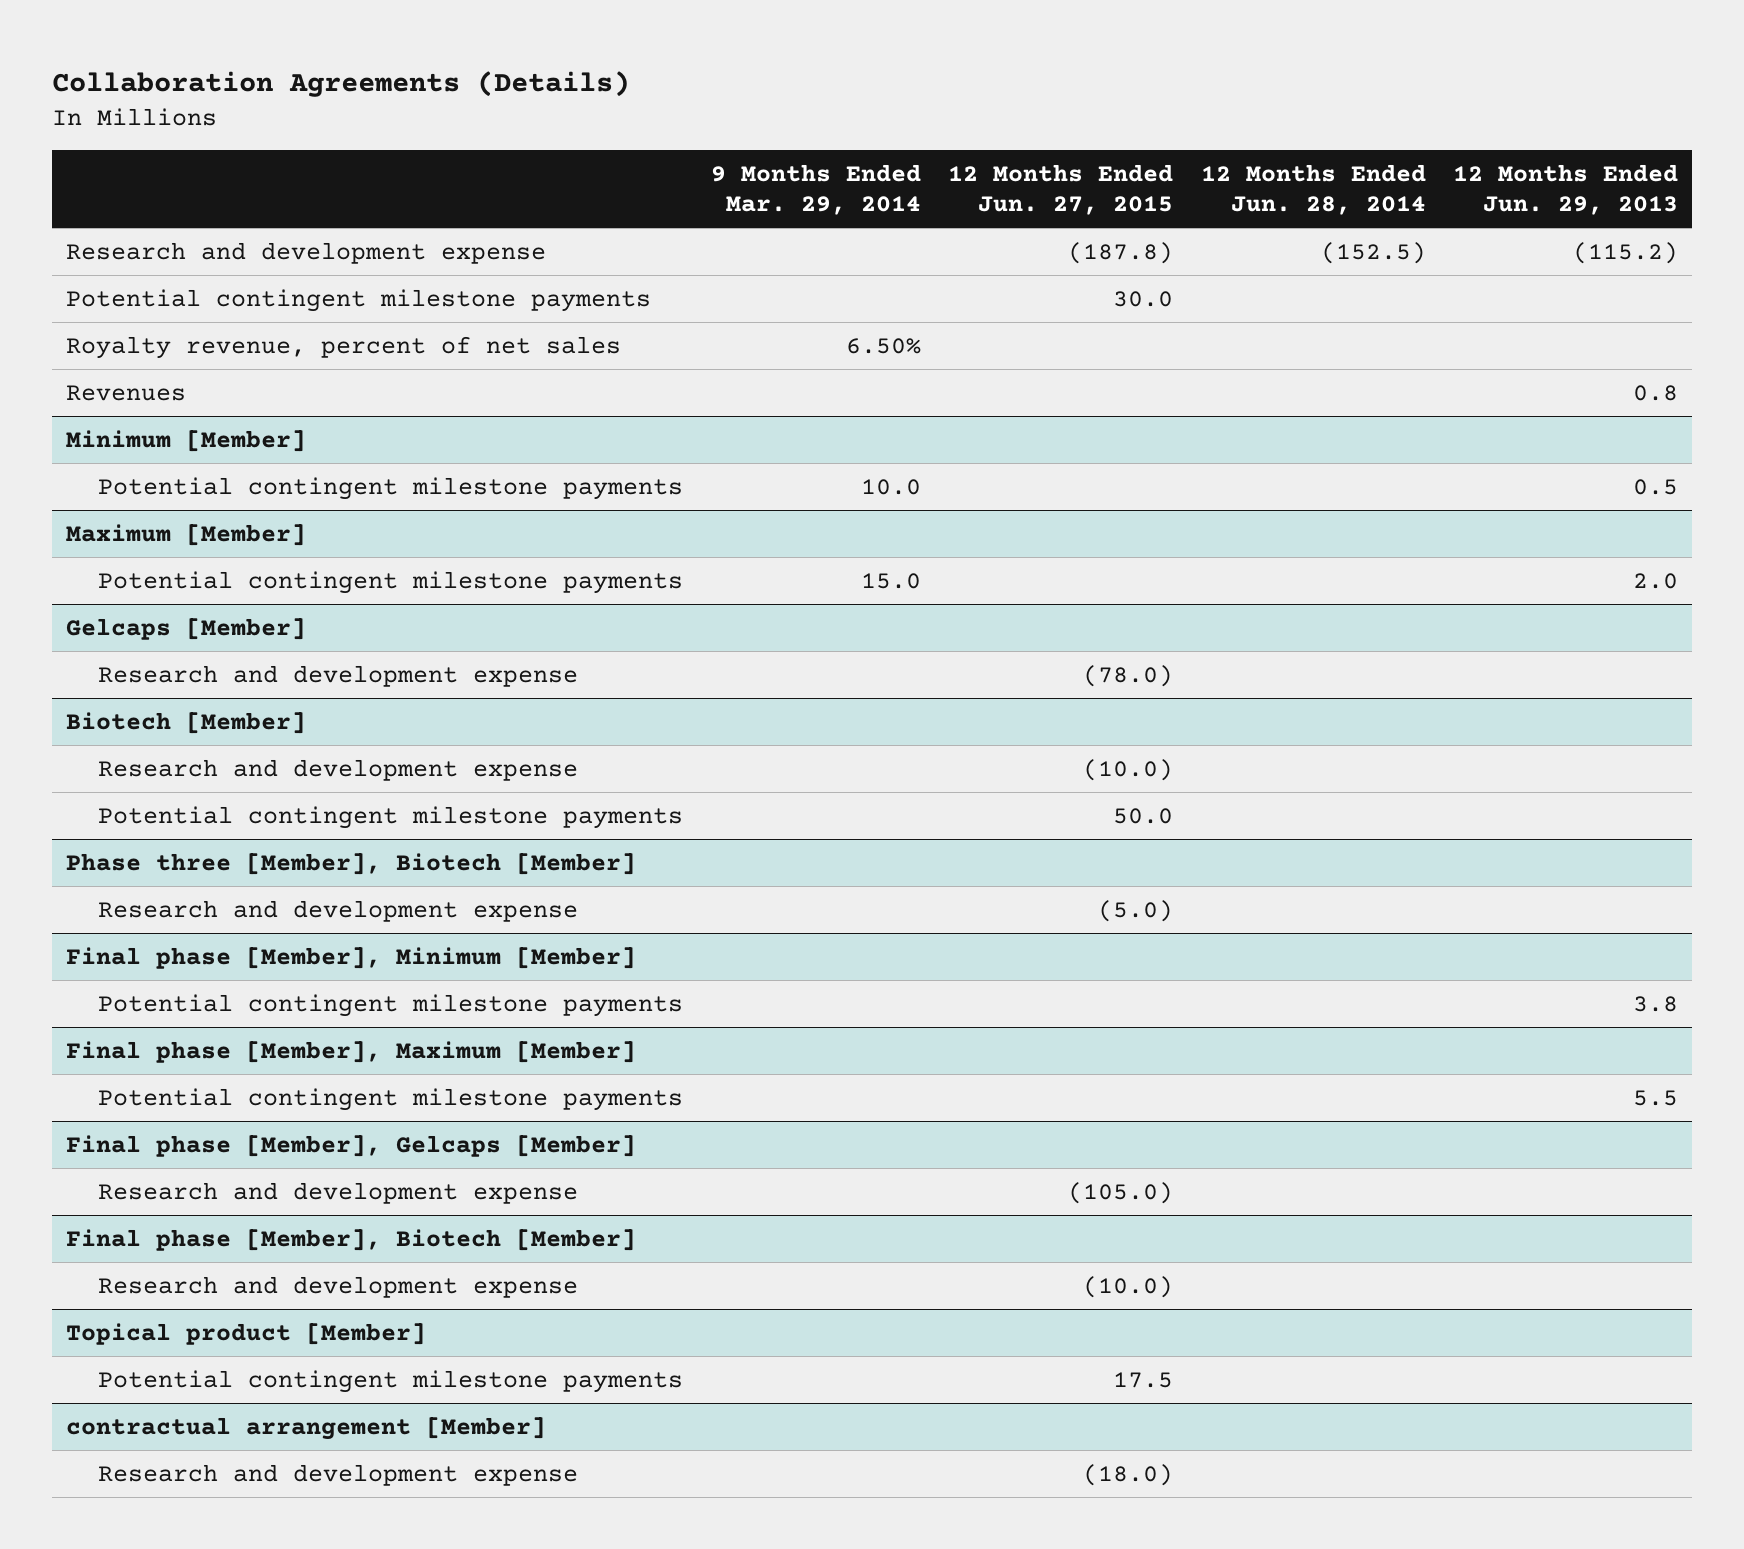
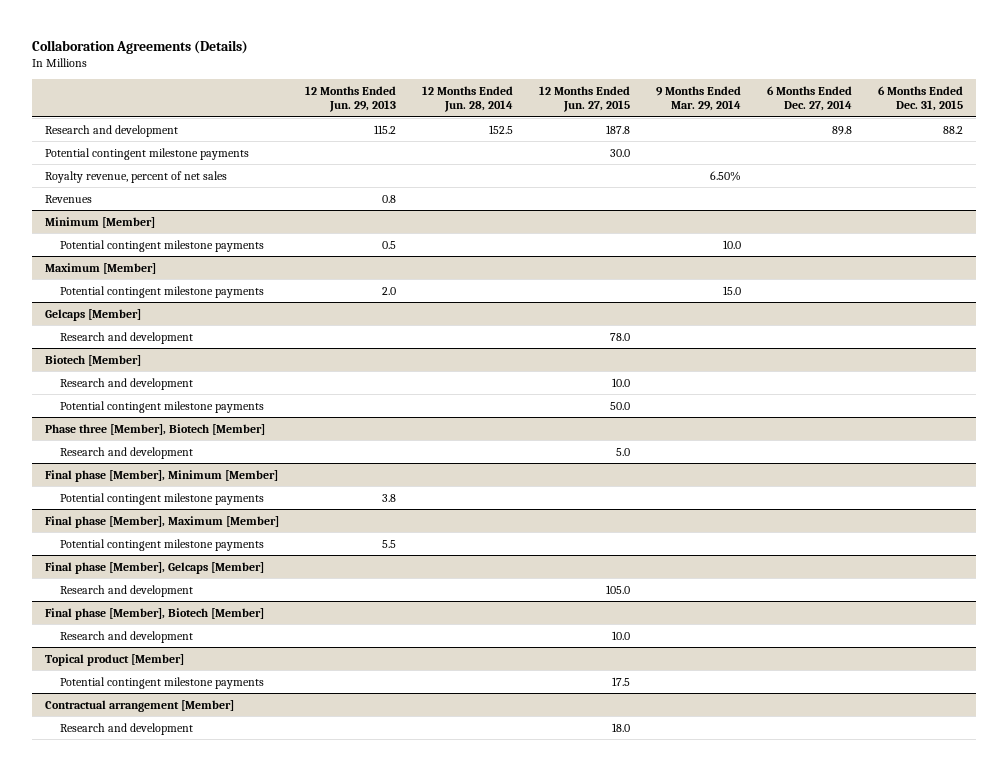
none -> [766,85,852,112] 6 Months Ended Dec. 27, 2014
none -> [877,85,963,112] 6 Months Ended Dec. 31, 2015
[65,241,546,264] Research and development expense -> [45,124,179,137] Research and development
[1068,241,1174,264] (187.8) -> [605,124,630,134] 187.8
[1320,241,1426,264] (152.5) -> [488,124,513,134] 152.5
[1573,241,1679,264] (115.2) -> [374,124,397,134] 115.2
[98,664,579,687] Research and development expense -> [59,331,193,344] Research and development
[1083,664,1174,687] (78.0) -> [609,332,630,341] 78.0
[98,758,579,781] Research and development expense -> [59,377,193,390] Research and development
[1083,758,1174,781] (10.0) -> [611,377,630,387] 10.0
[98,899,579,922] Research and development expense -> [59,446,193,459] Research and development
[1098,899,1174,922] (5.0) -> [615,447,630,456] 5.0
[98,1181,579,1204] Research and development expense -> [59,584,193,597] Research and development
[1068,1181,1174,1204] (105.0) -> [605,584,630,594] 105.0
[98,1275,579,1298] Research and development expense -> [59,630,193,643] Research and development
[1083,1275,1174,1298] (10.0) -> [611,630,630,640] 10.0
[65,1416,546,1440] contractual arrangement [Member] -> [45,699,235,712] Contractual arrangement [Member]
[98,1463,579,1486] Research and development expense -> [59,722,193,735] Research and development
[1083,1463,1174,1486] (18.0) -> [611,722,630,732] 18.0

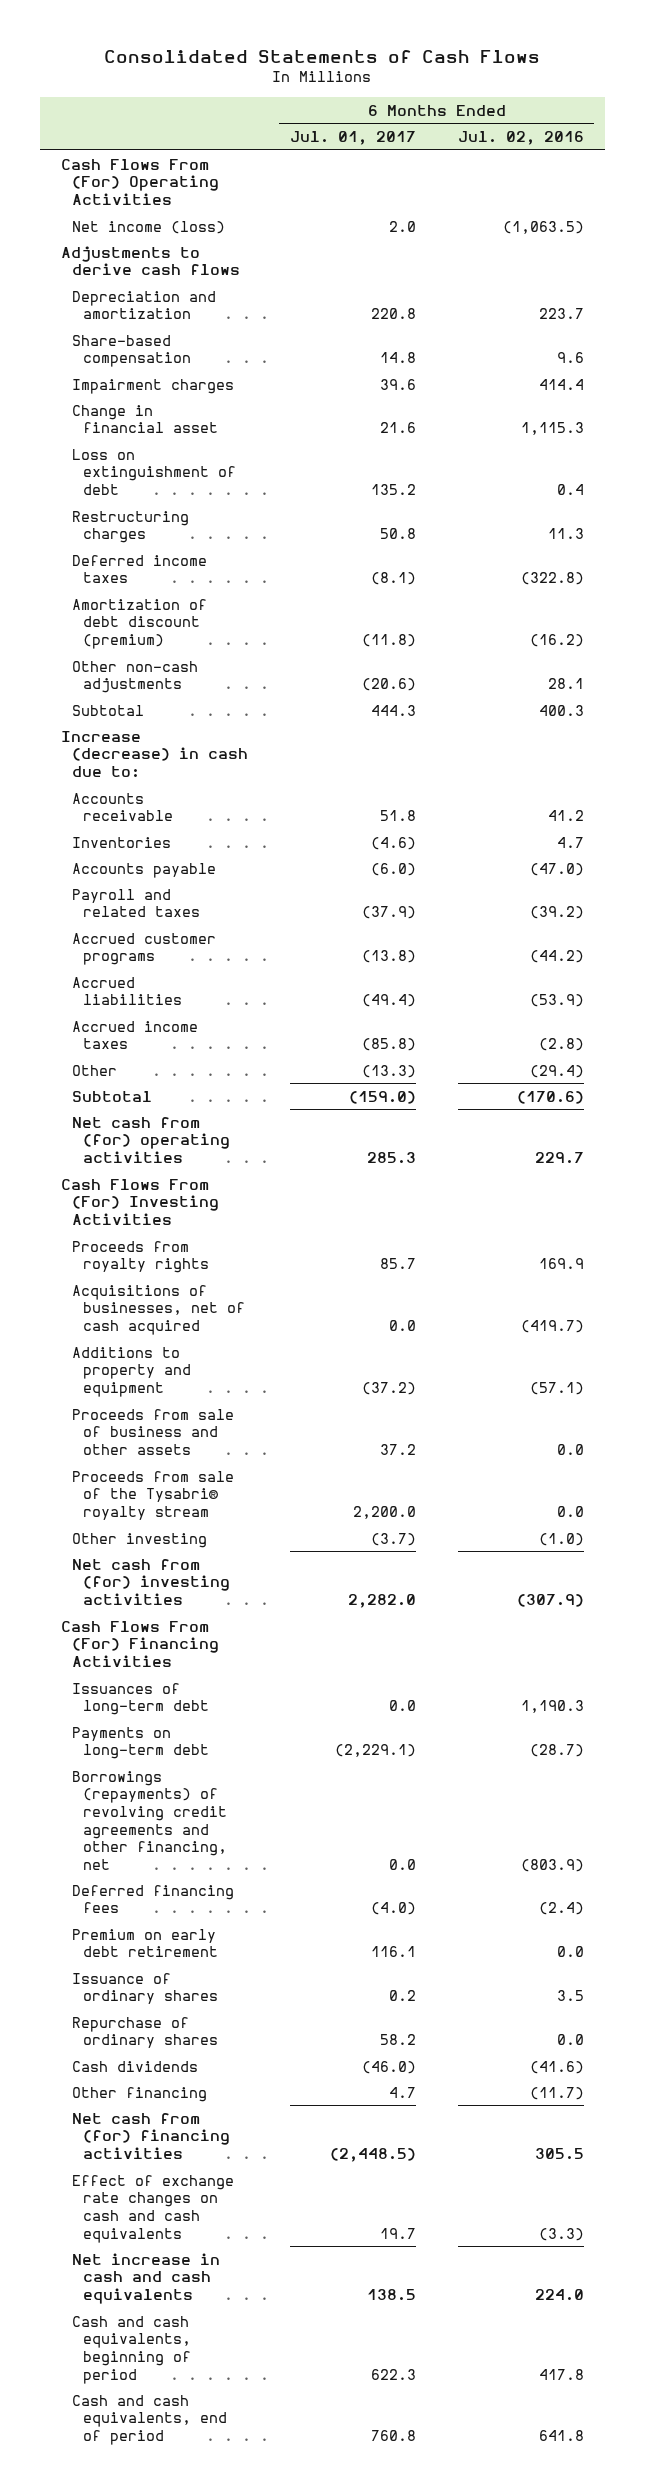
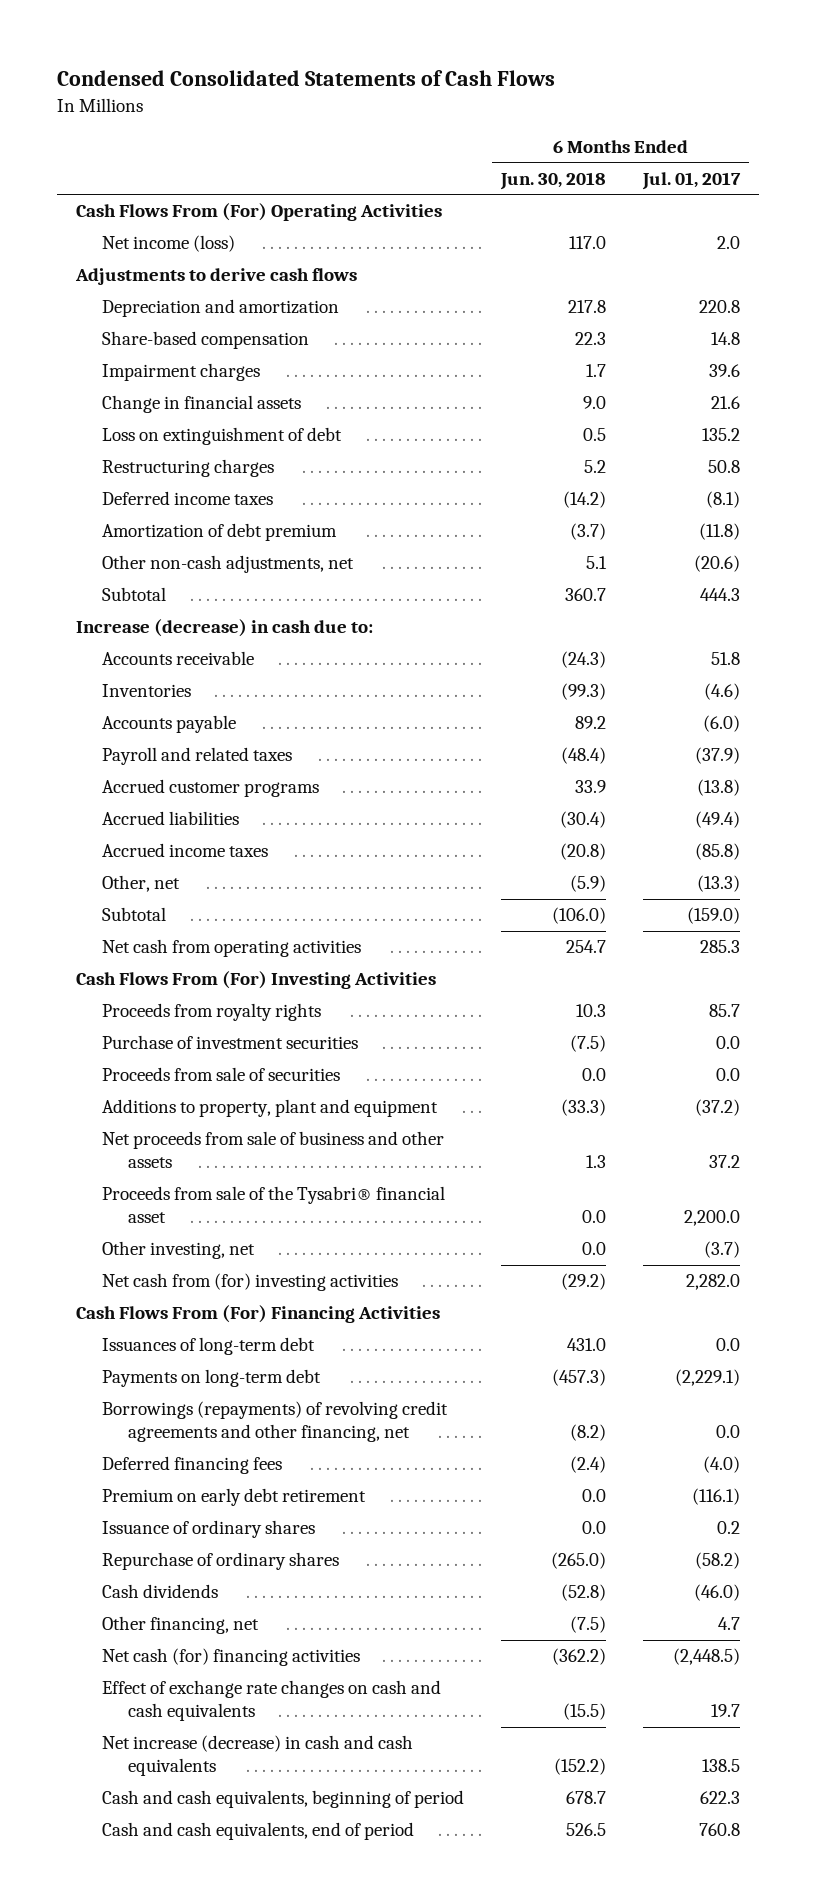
[104,49,541,63] Consolidated Statements of Cash Flows -> [56,70,555,87] Condensed Consolidated Statements of Cash Flows
[457,131,584,146] Jul. 02, 2016 -> none
none -> [499,171,606,190] Jun. 30, 2018
[71,404,218,434] Change in financial asset -> [101,395,301,414] Change in financial assets
[71,598,207,649] Amortization of debt discount (premium) -> [101,523,337,542] Amortization of debt premium
[71,660,198,694] Other non-cash adjustments -> [101,555,354,574] Other non-cash adjustments, net
[71,1064,117,1076] Other -> [101,875,180,893] Other, net
[71,1116,230,1163] Net cash from (for) operating activities -> [101,939,361,958] Net cash from operating activities
[71,1284,245,1335] Acquisitions of businesses, net of cash acquired -> none
none -> [101,1035,358,1050] Purchase of investment securities
none -> [101,1067,340,1082] Proceeds from sale of securities
[71,1346,191,1397] Additions to property and equipment -> [101,1099,438,1118] Additions to property, plant and equipment
[71,1408,234,1455] Proceeds from sale of business and other assets -> [101,1131,444,1169] Net proceeds from sale of business and other assets
[71,1470,234,1520] Proceeds from sale of the Tysabri® royalty stream -> [101,1186,445,1224] Proceeds from sale of the Tysabri® financial asset
[71,1532,207,1548] Other investing -> [101,1241,255,1260] Other investing, net
[370,1946,416,1958] 116.1 -> [692,1488,741,1506] (116.1)
[379,2034,416,2046] 58.2 -> [695,1552,741,1570] (58.2)
[71,2086,207,2102] Other financing -> [101,1616,259,1635] Other financing, net
[71,2112,230,2159] Net cash from (for) financing activities -> [101,1648,360,1667] Net cash (for) financing activities
[71,2252,220,2304] Net increase in cash and cash equivalents -> [101,1735,413,1777] Net increase (decrease) in cash and cash equivalents

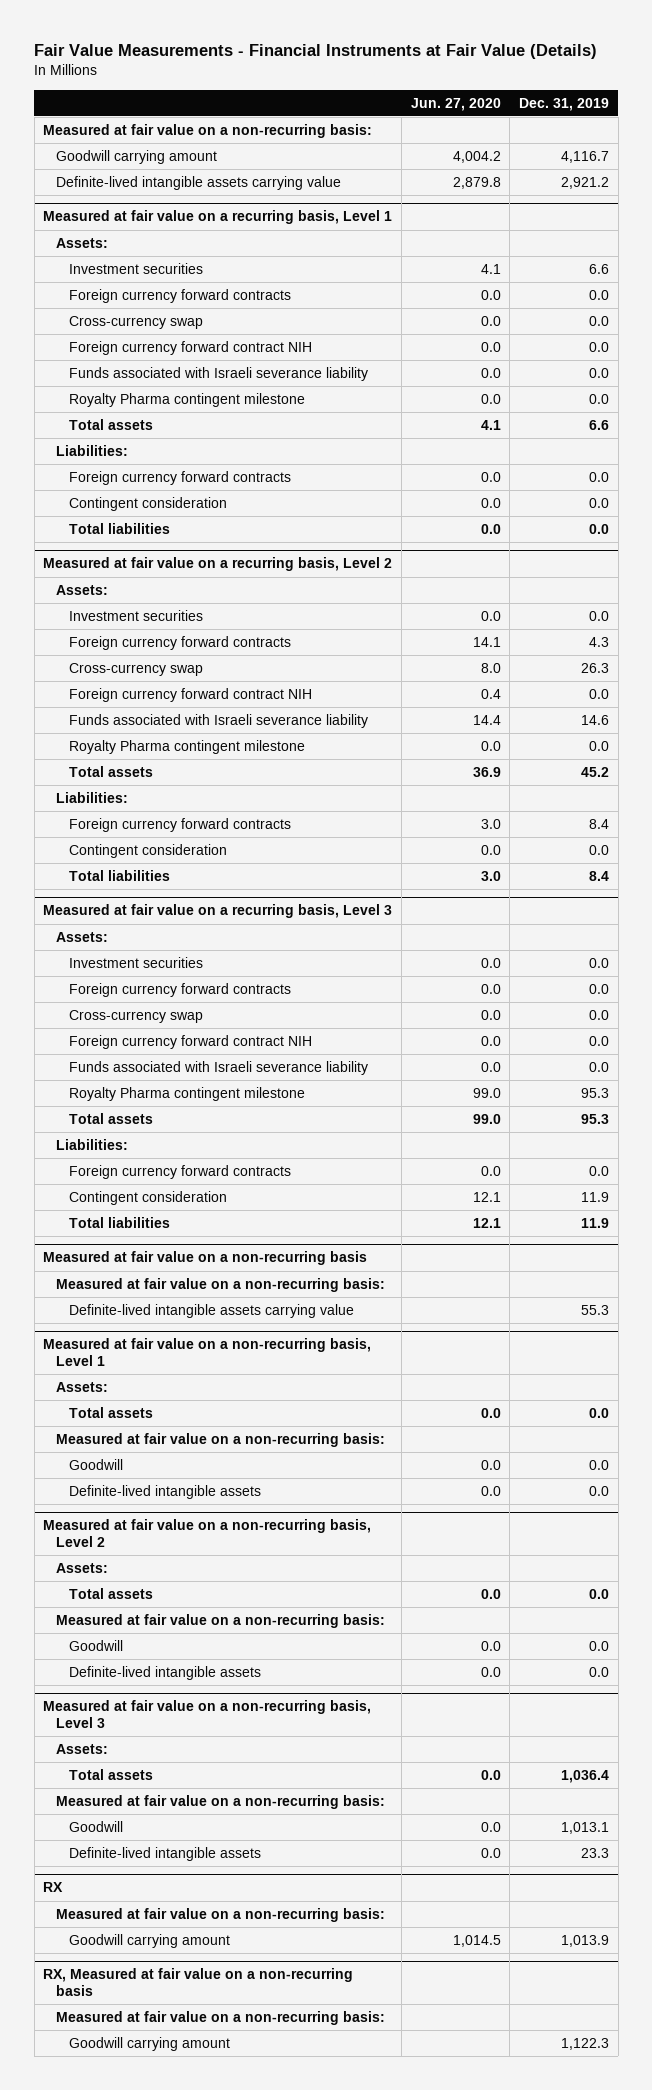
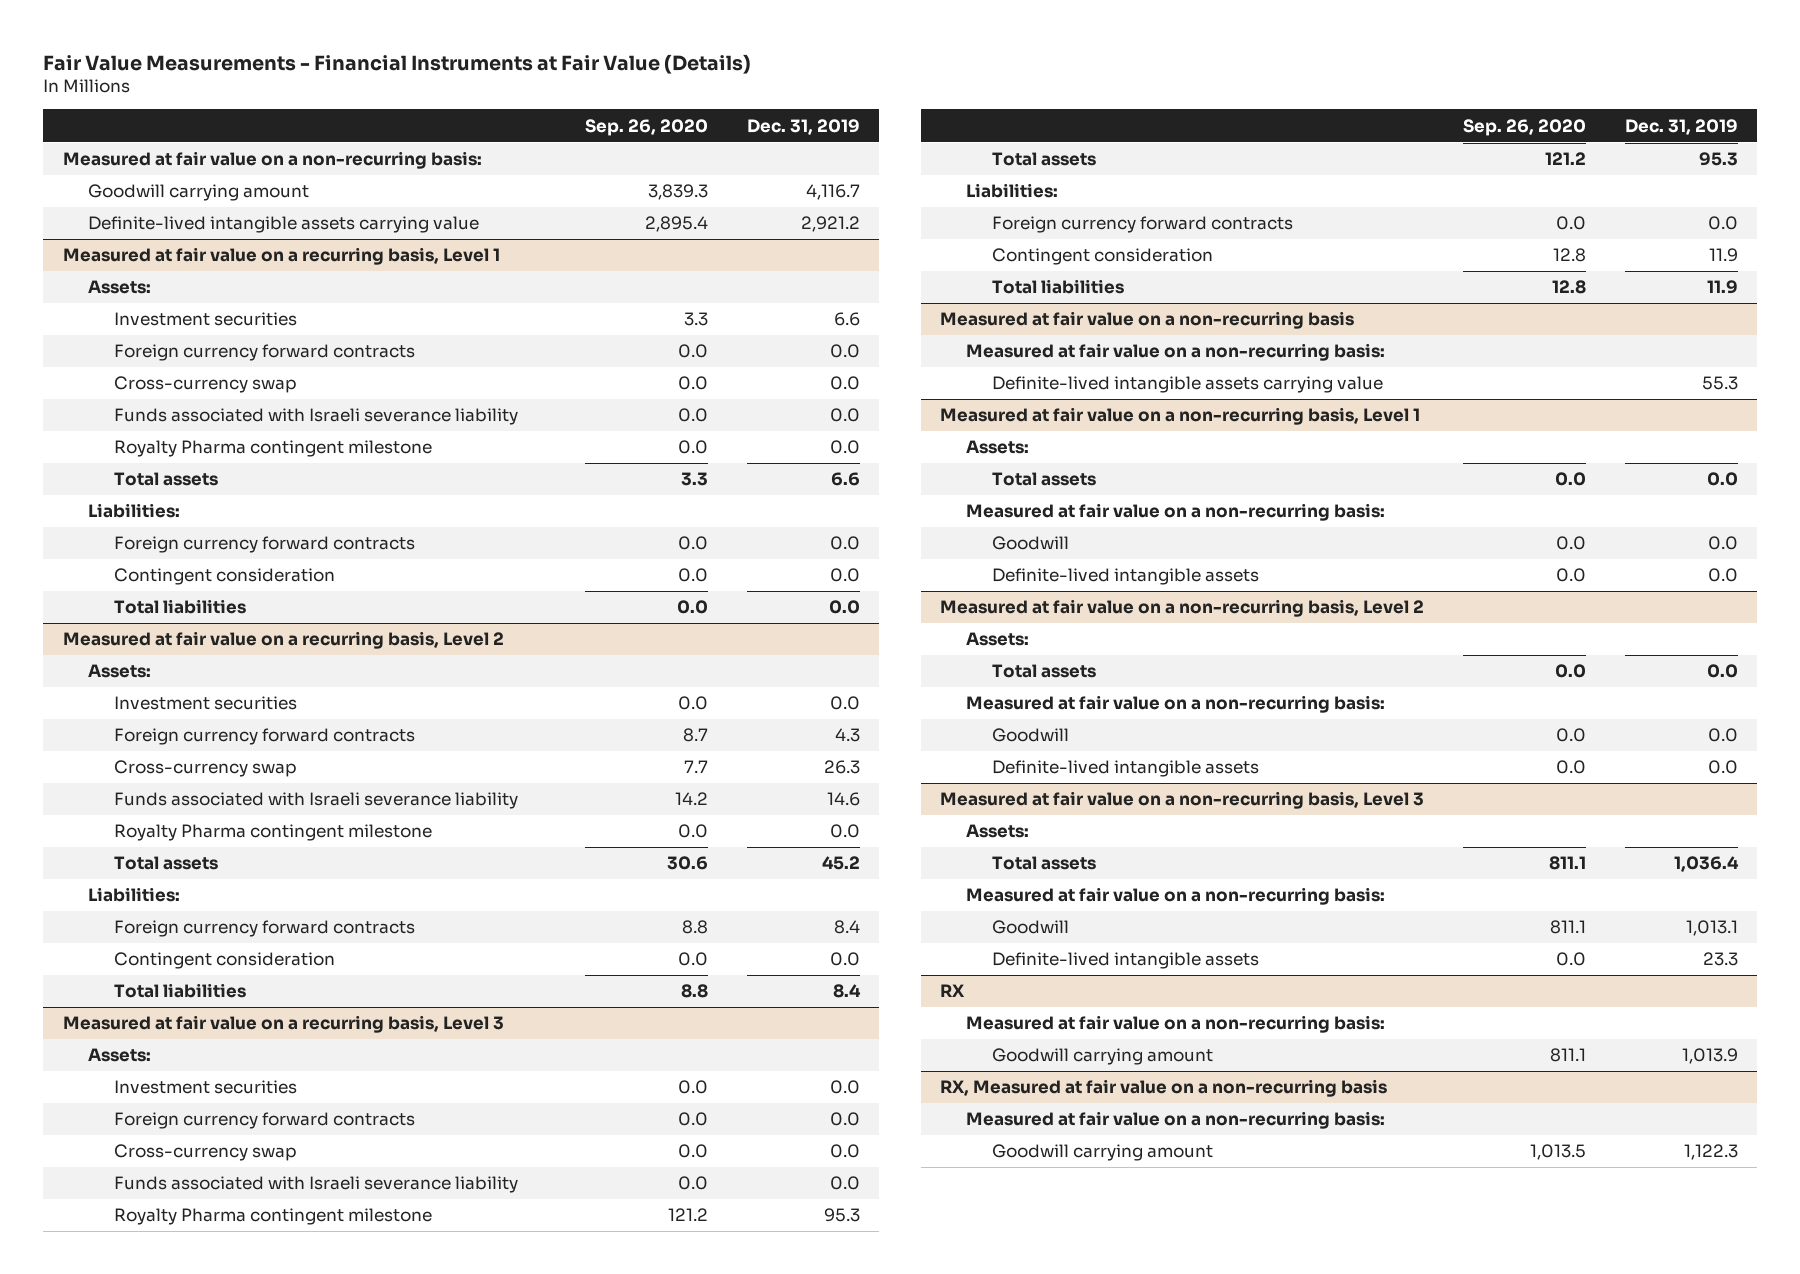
[410,97,501,111] Jun. 27, 2020 -> none
none -> [585,118,709,136] Sep. 26, 2020
[68,340,312,355] Foreign currency forward contract NIH -> none
[68,687,312,702] Foreign currency forward contract NIH -> none
[68,1034,312,1049] Foreign currency forward contract NIH -> none

